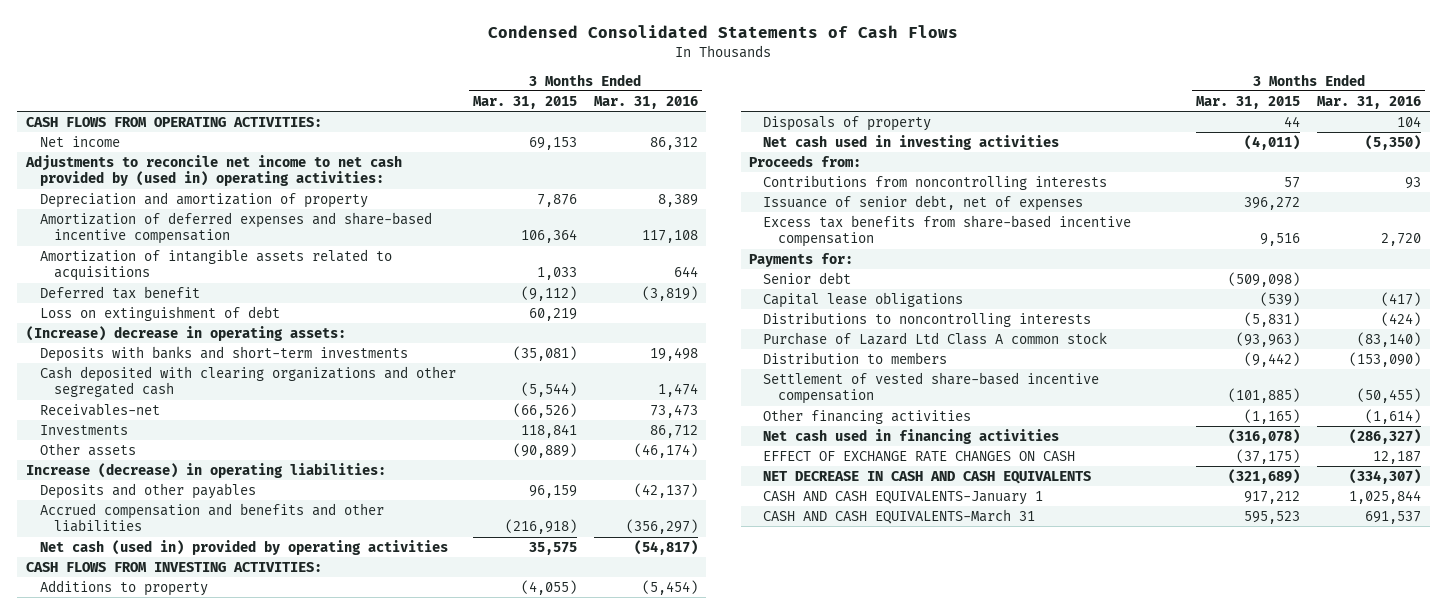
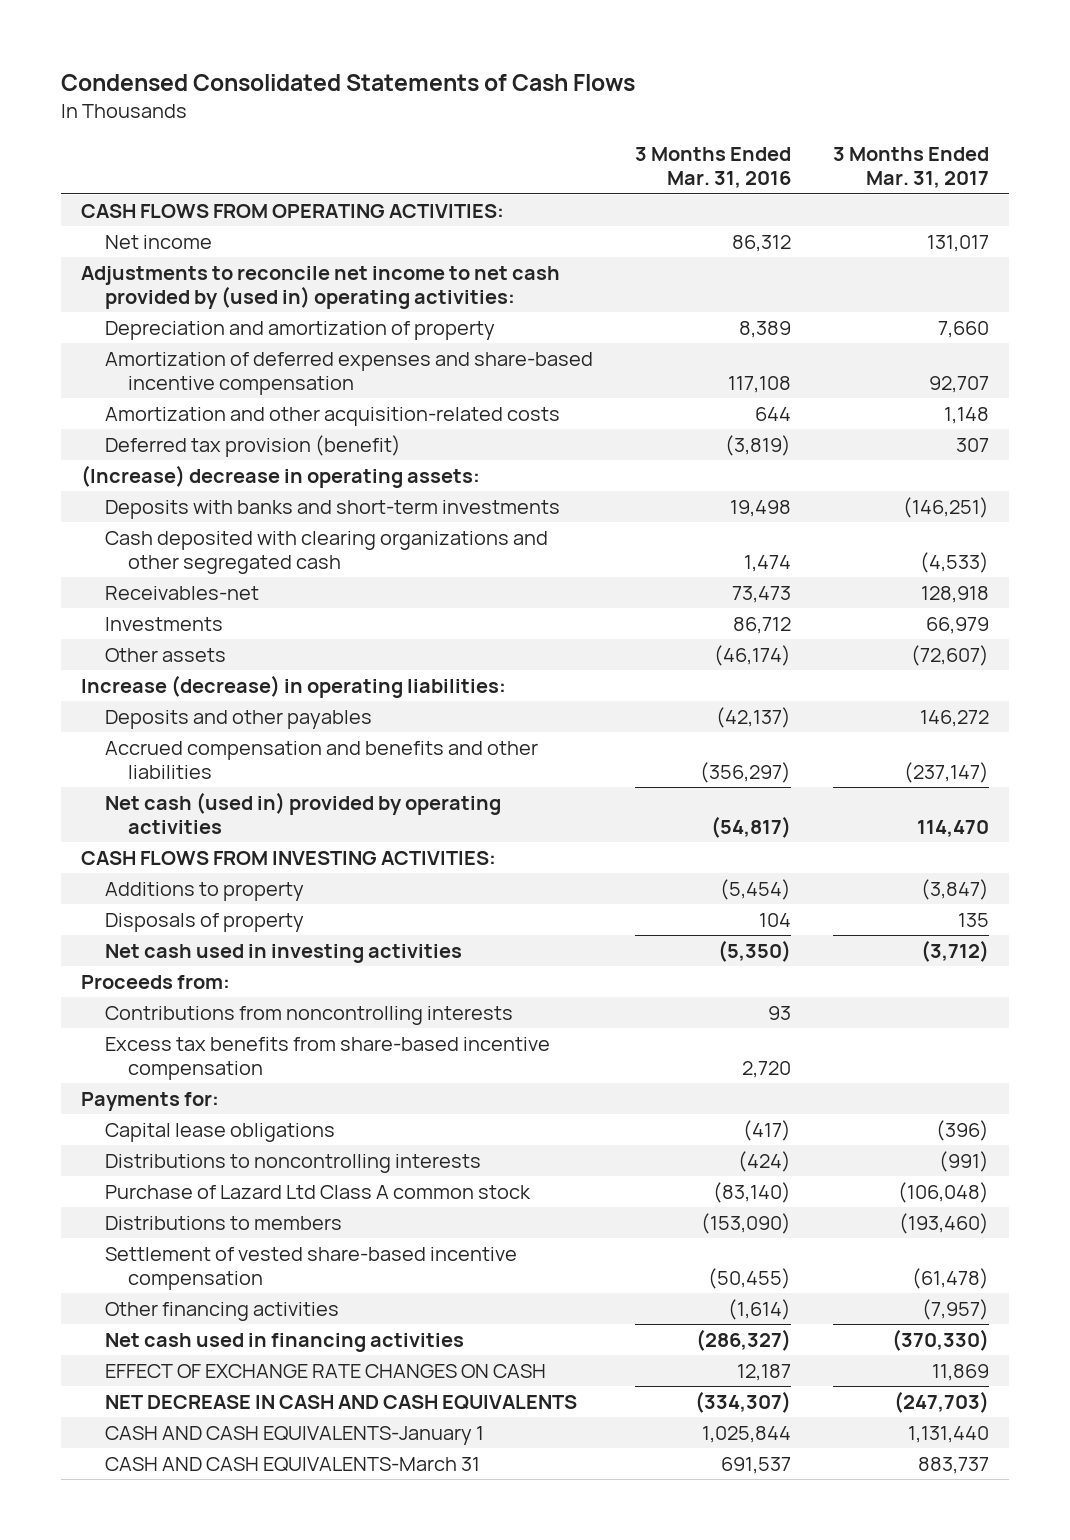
[472,95,577,109] Mar. 31, 2015 -> none
none -> [832,147,989,189] 3 Months Ended Mar. 31, 2017
[40,305,281,321] Loss on extinguishment of debt -> none
[40,248,393,282] Amortization of intangible assets related to acquisitions -> [104,406,560,426] Amortization and other acquisition-related costs
[40,285,201,299] Deferred tax benefit -> [104,434,401,457] Deferred tax provision (benefit)
[763,194,1084,211] Issuance of senior debt, net of expenses -> none
[763,271,852,284] Senior debt -> none
[763,351,948,364] Distribution to members -> [104,1215,342,1230] Distributions to members

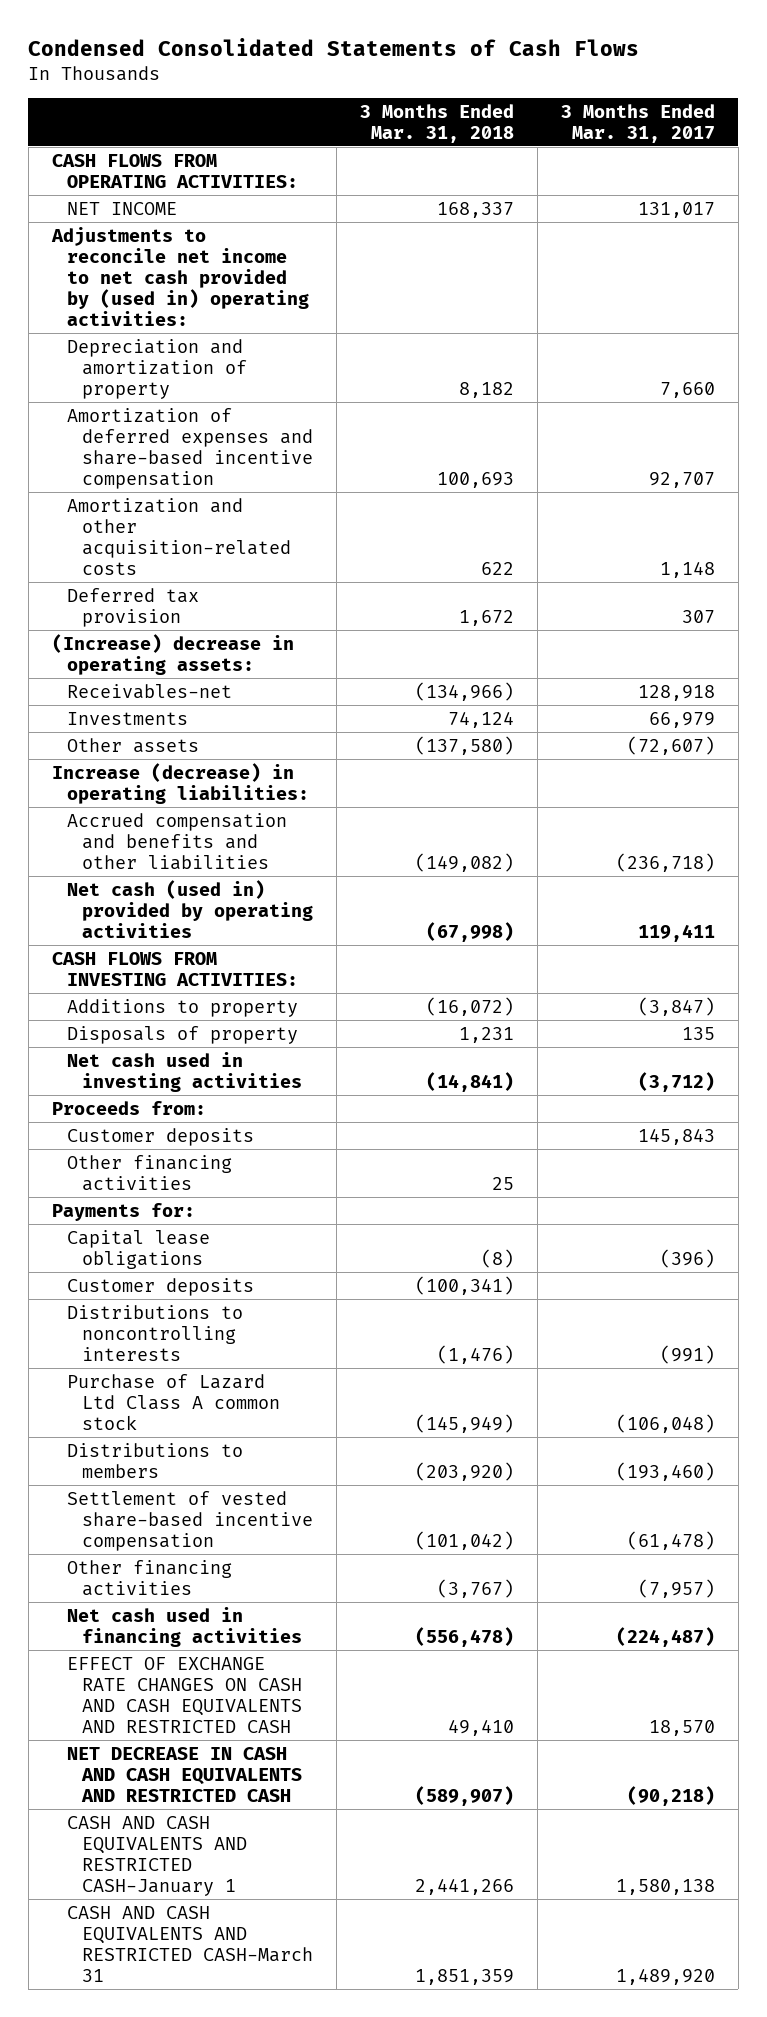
[634,147,791,189] 3 Months Ended Mar. 31, 2016 -> none
none -> [360,103,515,143] 3 Months Ended Mar. 31, 2018
[104,234,212,249] Net income -> [67,201,178,215] NET INCOME
[104,434,401,457] Deferred tax provision (benefit) -> [67,587,200,627] Deferred tax provision
[104,499,560,519] Deposits with banks and short-term investments -> none
[104,530,548,575] Cash deposited with clearing organizations and other segregated cash -> none
[104,709,372,729] Deposits and other payables -> none
[903,762,989,784] (237,147) -> [615,852,715,872] (236,718)
[916,820,989,838] 114,470 -> [637,923,715,942] 119,411
[104,1005,513,1025] Contributions from noncontrolling interests -> none
[104,1036,550,1081] Excess tax benefits from share-based incentive compensation -> none
none -> [67,1127,255,1146] Customer deposits
none -> [67,1154,233,1191] Other financing activities
none -> [67,1277,255,1296] Customer deposits
[891,1328,989,1351] (370,330) -> [615,1626,715,1647] (224,487)
[104,1363,546,1378] EFFECT OF EXCHANGE RATE CHANGES ON CASH -> [67,1656,303,1733] EFFECT OF EXCHANGE RATE CHANGES ON CASH AND CASH EQUIVALENTS AND RESTRICTED CASH
[931,1363,989,1381] 11,869 -> [648,1719,715,1736] 18,570
[104,1394,577,1410] NET DECREASE IN CASH AND CASH EQUIVALENTS -> [67,1746,303,1802] NET DECREASE IN CASH AND CASH EQUIVALENTS AND RESTRICTED CASH
[893,1390,989,1413] (247,703) -> [626,1785,715,1806] (90,218)
[104,1425,484,1445] CASH AND CASH EQUIVALENTS-January 1 -> [67,1815,248,1896] CASH AND CASH EQUIVALENTS AND RESTRICTED CASH-January 1
[907,1425,989,1443] 1,131,440 -> [615,1878,715,1895] 1,580,138
[104,1456,480,1472] CASH AND CASH EQUIVALENTS-March 31 -> [67,1905,314,1982] CASH AND CASH EQUIVALENTS AND RESTRICTED CASH-March 31
[917,1456,989,1474] 883,737 -> [615,1968,715,1985] 1,489,920

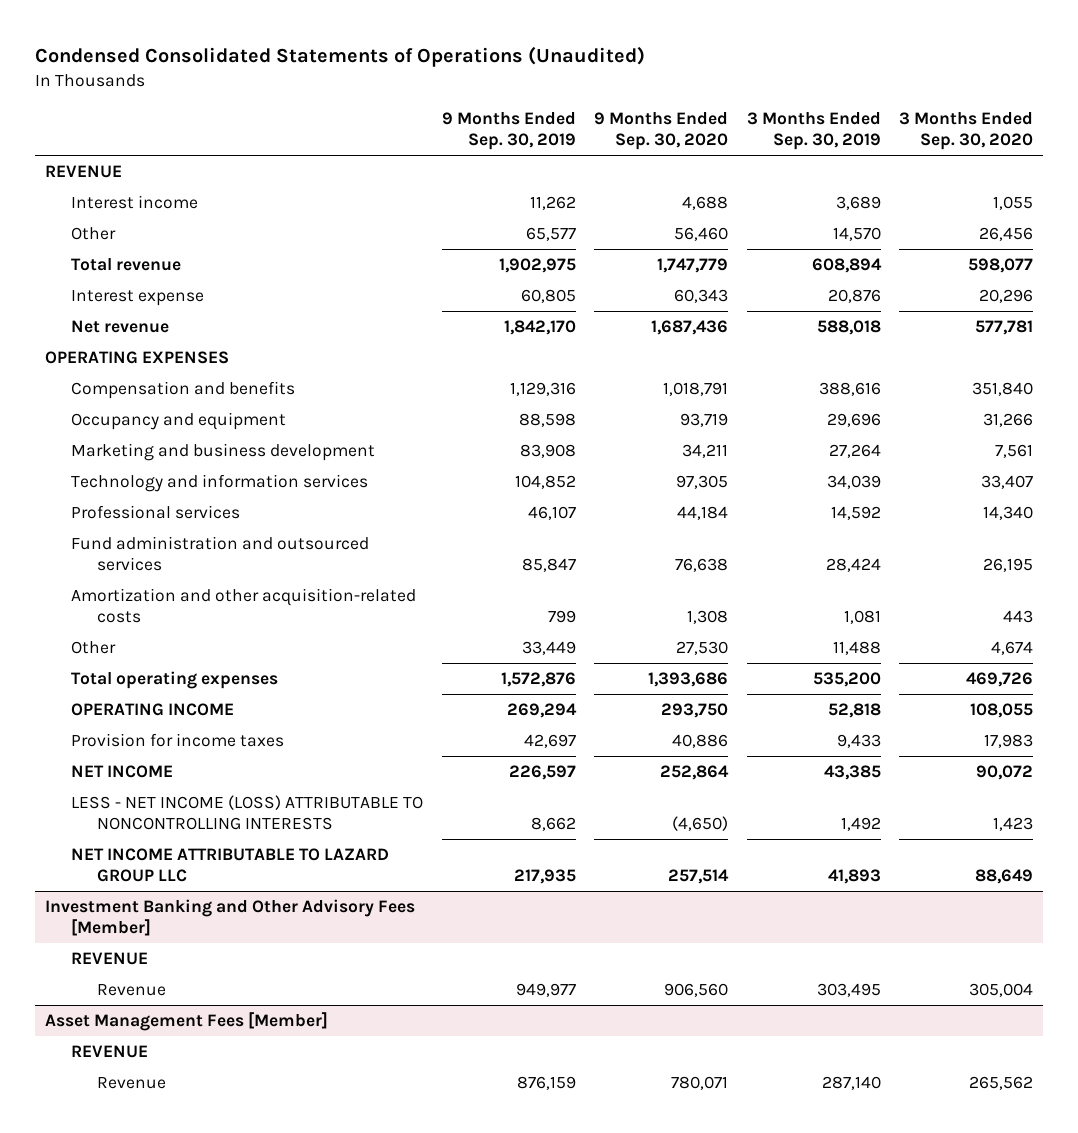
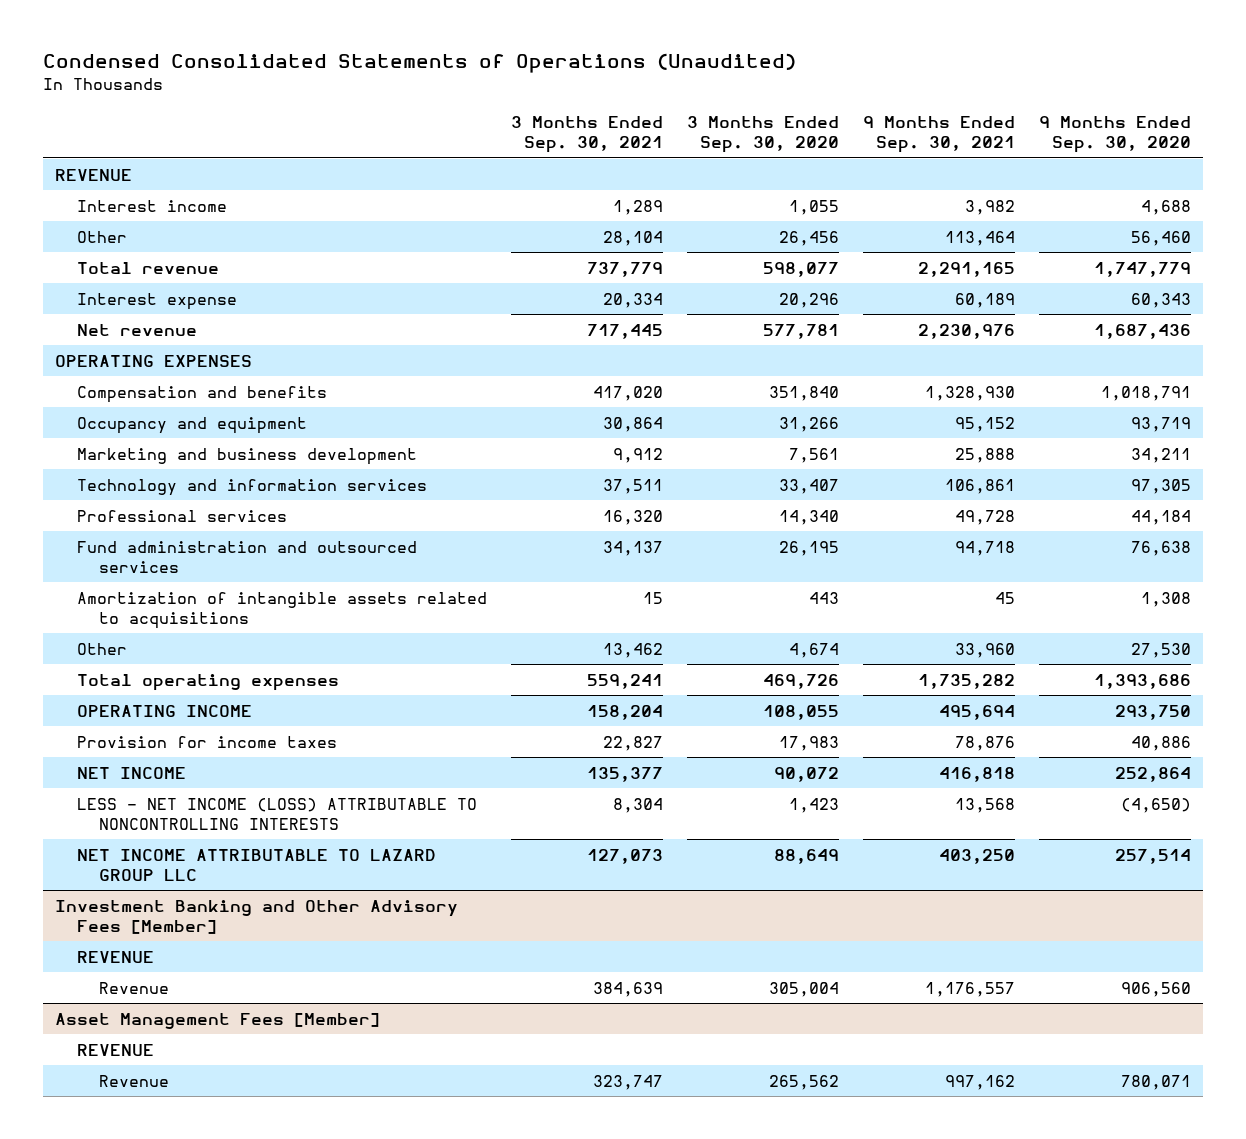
[441,112,576,151] 9 Months Ended Sep. 30, 2019 -> none
[746,112,881,151] 3 Months Ended Sep. 30, 2019 -> none
none -> [510,116,663,154] 3 Months Ended Sep. 30, 2021
none -> [862,116,1015,154] 9 Months Ended Sep. 30, 2021
[70,588,416,623] Amortization and other acquisition-related costs -> [77,591,488,629] Amortization of intangible assets related to acquisitions

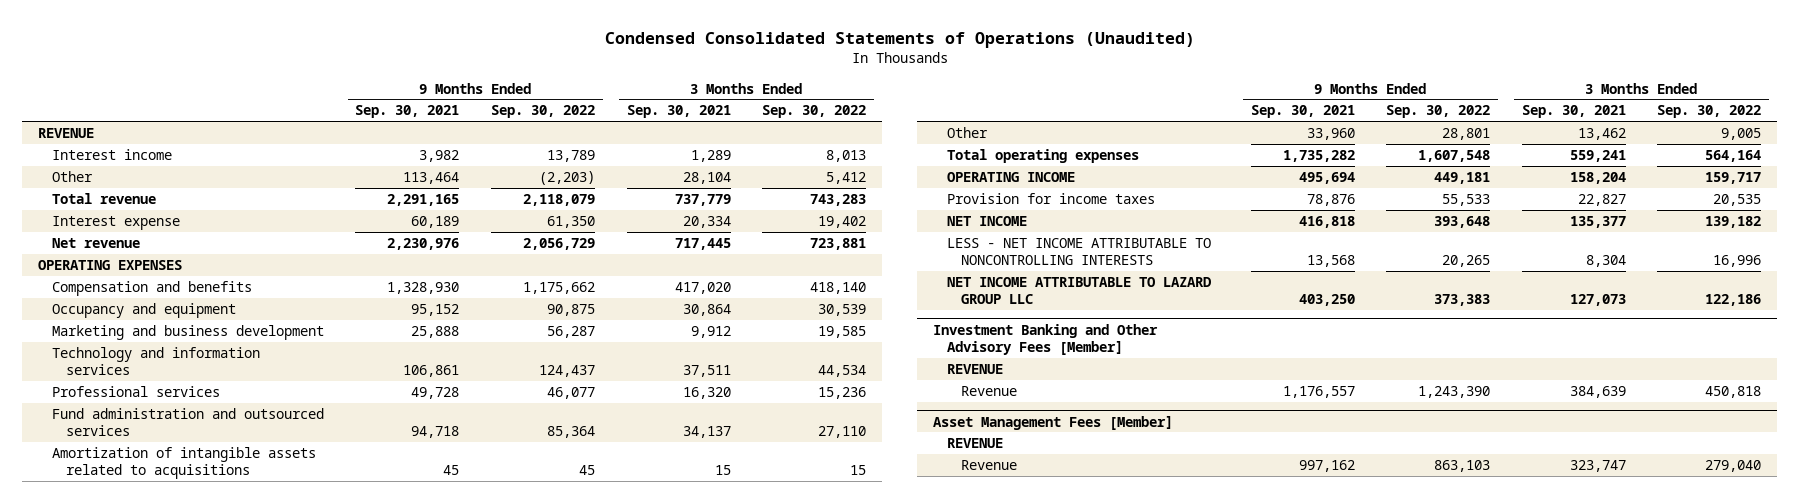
[686,116,839,154] 3 Months Ended Sep. 30, 2020 -> none
[1038,116,1191,154] 9 Months Ended Sep. 30, 2020 -> none
none -> [490,105,595,119] Sep. 30, 2022
none -> [762,105,867,119] Sep. 30, 2022
[77,797,478,830] LESS - NET INCOME (LOSS) ATTRIBUTABLE TO NONCONTROLLING INTERESTS -> [947,238,1212,266] LESS - NET INCOME ATTRIBUTABLE TO NONCONTROLLING INTERESTS

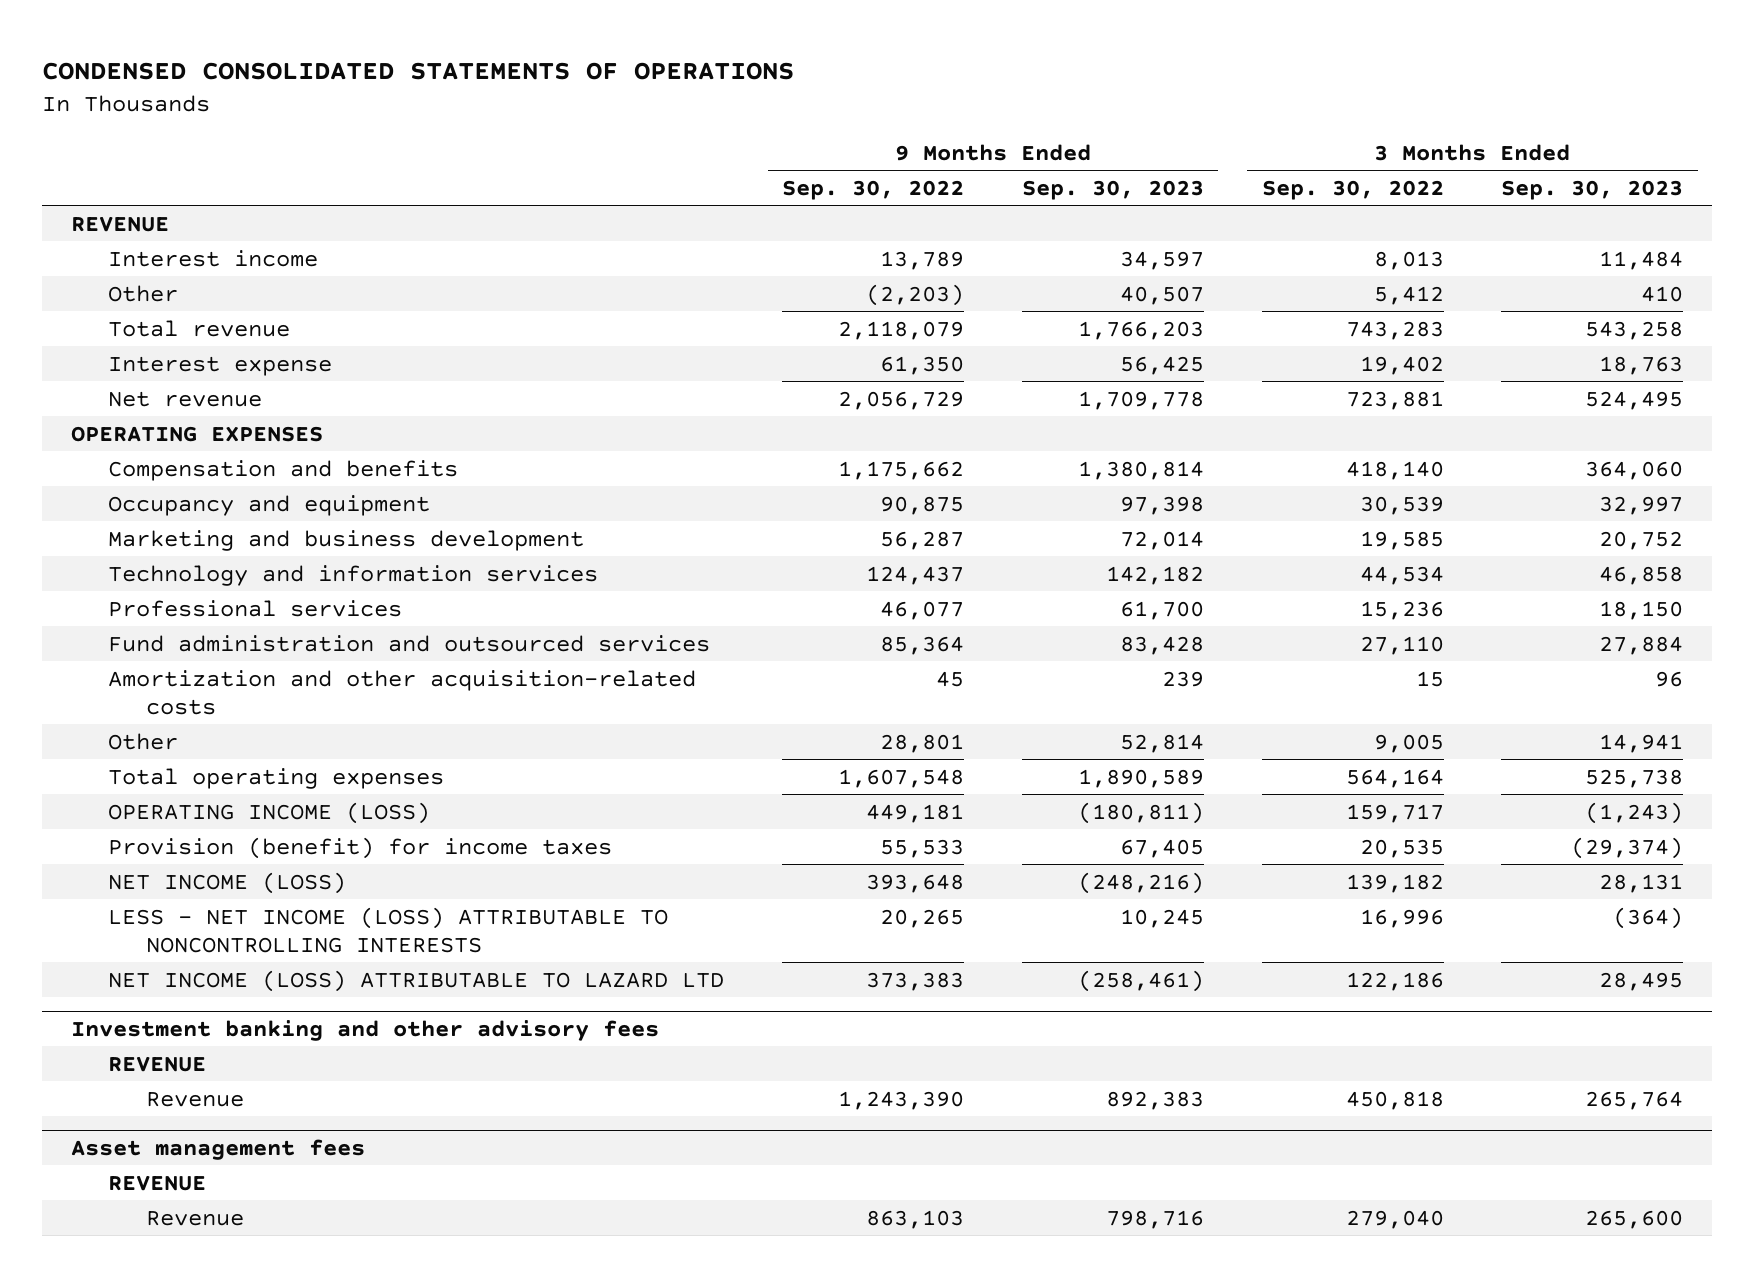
[604,32,1195,49] Condensed Consolidated Statements of Operations (Unaudited) -> [42,62,795,81] CONDENSED CONSOLIDATED STATEMENTS OF OPERATIONS
[355,105,460,119] Sep. 30, 2021 -> none
[626,105,731,119] Sep. 30, 2021 -> none
none -> [1021,179,1204,200] Sep. 30, 2023
none -> [1501,179,1684,200] Sep. 30, 2023
[51,447,316,480] Amortization of intangible assets related to acquisitions -> [108,669,697,715] Amortization and other acquisition-related costs
[947,172,1076,183] OPERATING INCOME -> [108,801,431,824] OPERATING INCOME (LOSS)
[947,193,1156,205] Provision for income taxes -> [108,836,613,859] Provision (benefit) for income taxes
[947,216,1028,227] NET INCOME -> [108,871,347,894] NET INCOME (LOSS)
[947,238,1212,266] LESS - NET INCOME ATTRIBUTABLE TO NONCONTROLLING INTERESTS -> [108,906,669,953] LESS - NET INCOME (LOSS) ATTRIBUTABLE TO NONCONTROLLING INTERESTS
[947,277,1212,305] NET INCOME ATTRIBUTABLE TO LAZARD GROUP LLC -> [108,969,725,992] NET INCOME (LOSS) ATTRIBUTABLE TO LAZARD LTD
[933,323,1159,355] Investment Banking and Other Advisory Fees [Member] -> [71,1019,660,1041] Investment banking and other advisory fees
[933,415,1174,430] Asset Management Fees [Member] -> [71,1138,366,1160] Asset management fees

